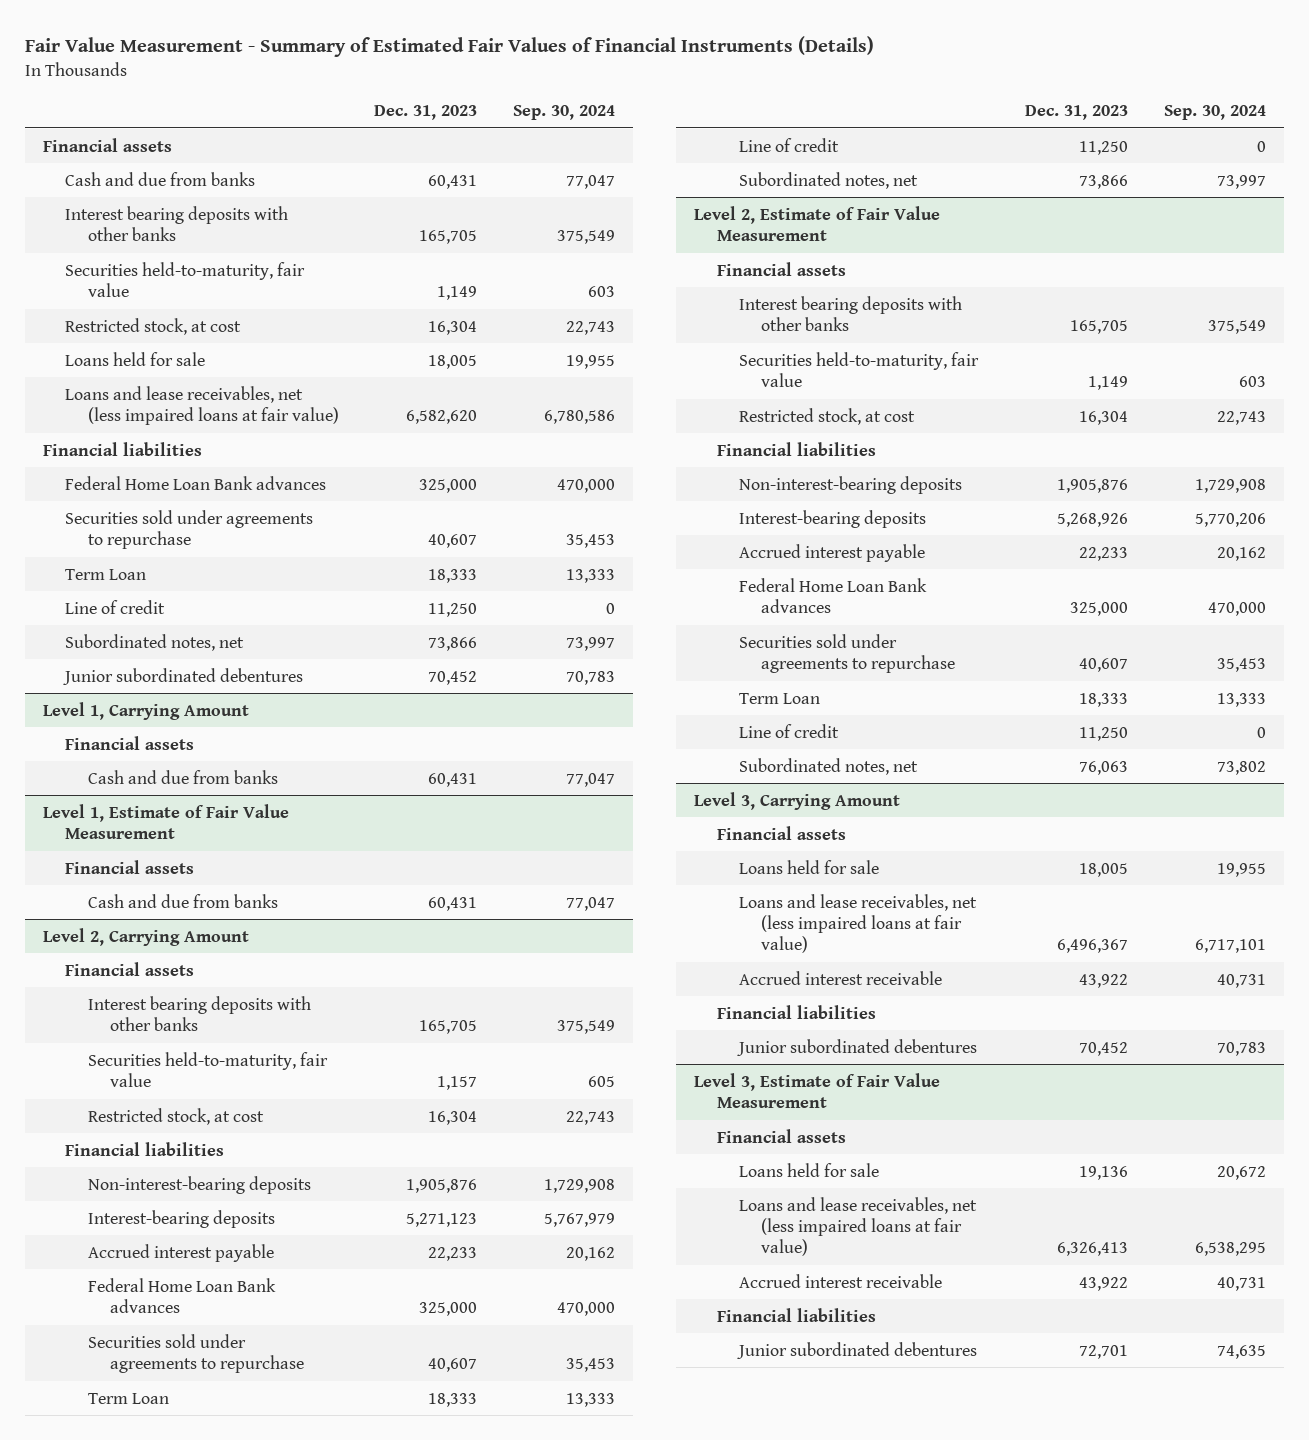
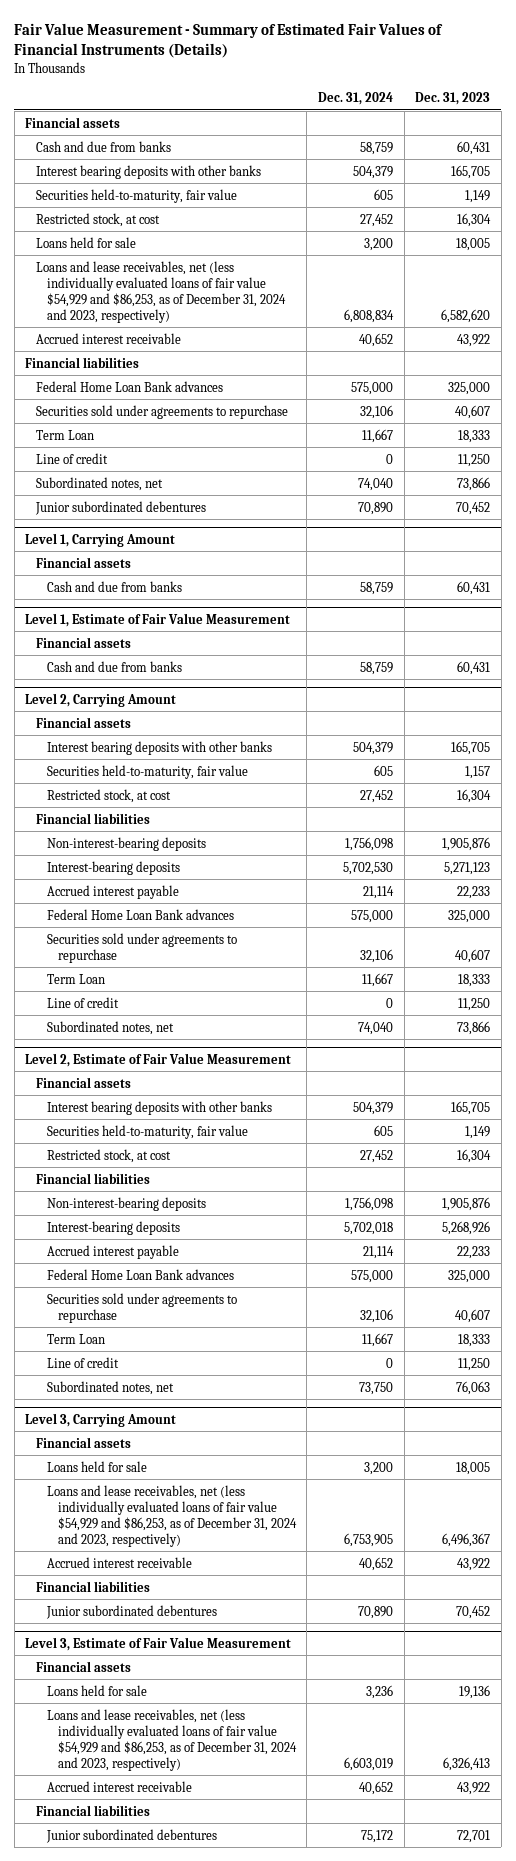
[512,104,615,120] Sep. 30, 2024 -> none
none -> [317,92,393,106] Dec. 31, 2024
[65,385,339,426] Loans and lease receivables, net (less impaired loans at fair value) -> [36,260,286,323] Loans and lease receivables, net (less individually evaluated loans of fair value $54,929 and $86,253, as of December 31, 2024 and 2023, respectively)
none -> [36,332,182,344] Accrued interest receivable
[738,893,977,954] Loans and lease receivables, net (less impaired loans at fair value) -> [46,1484,297,1547] Loans and lease receivables, net (less individually evaluated loans of fair value $54,929 and $86,253, as of December 31, 2024 and 2023, respectively)
[738,1196,977,1257] Loans and lease receivables, net (less impaired loans at fair value) -> [46,1708,297,1771] Loans and lease receivables, net (less individually evaluated loans of fair value $54,929 and $86,253, as of December 31, 2024 and 2023, respectively)

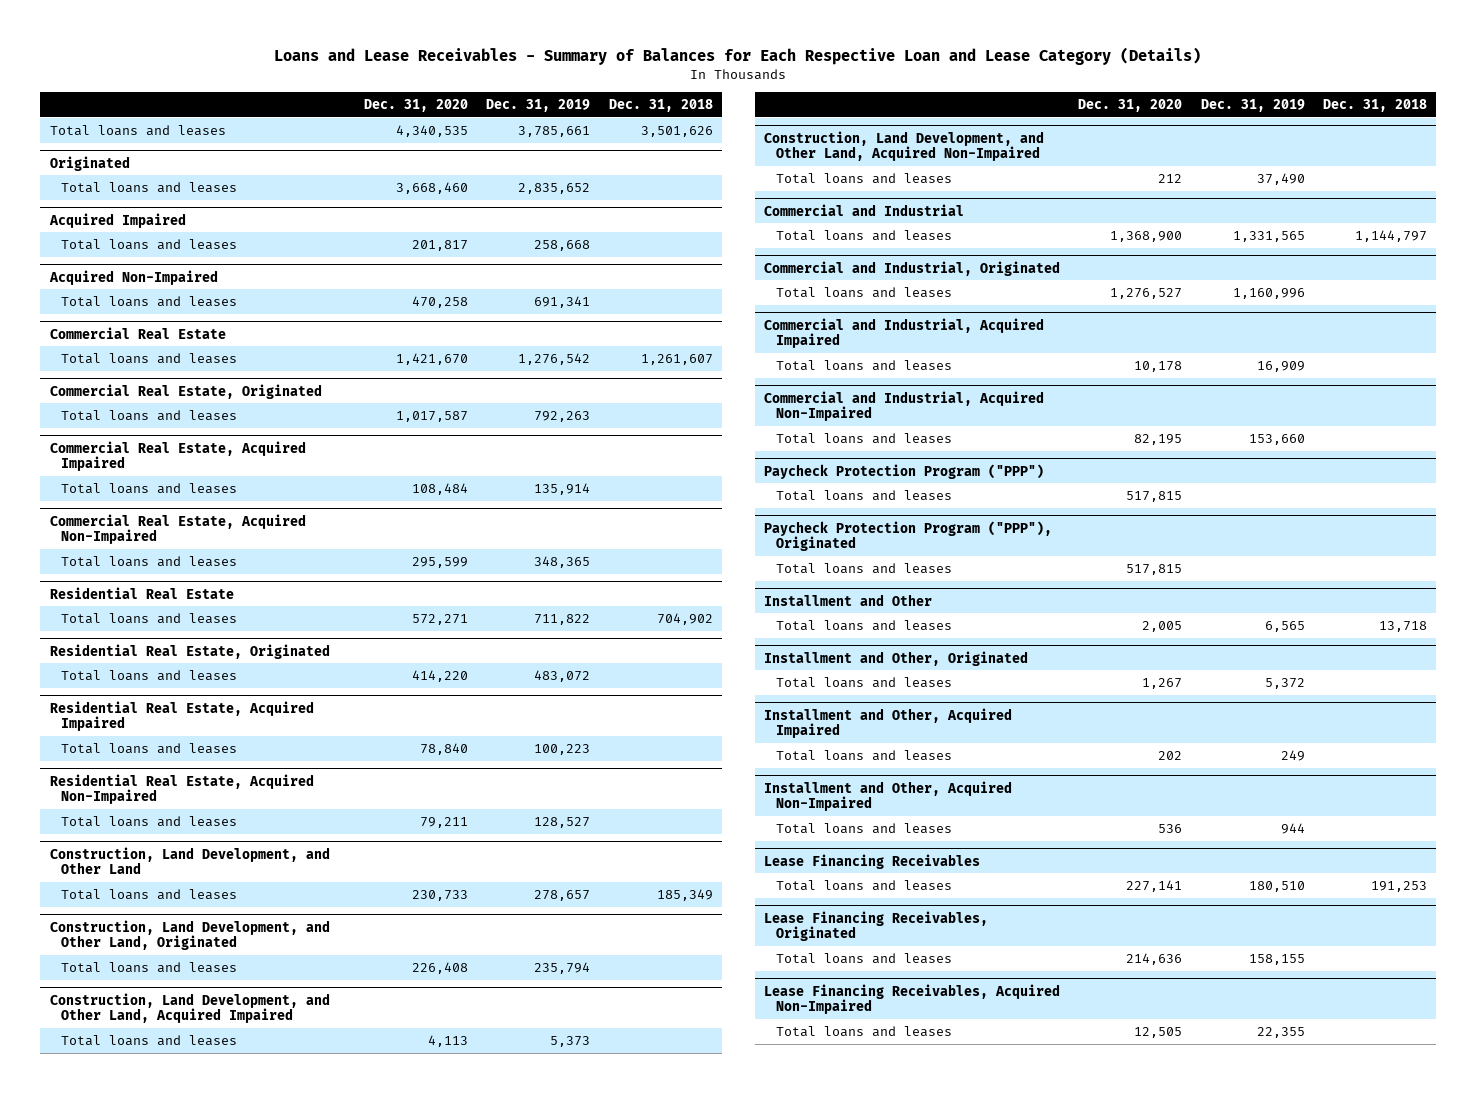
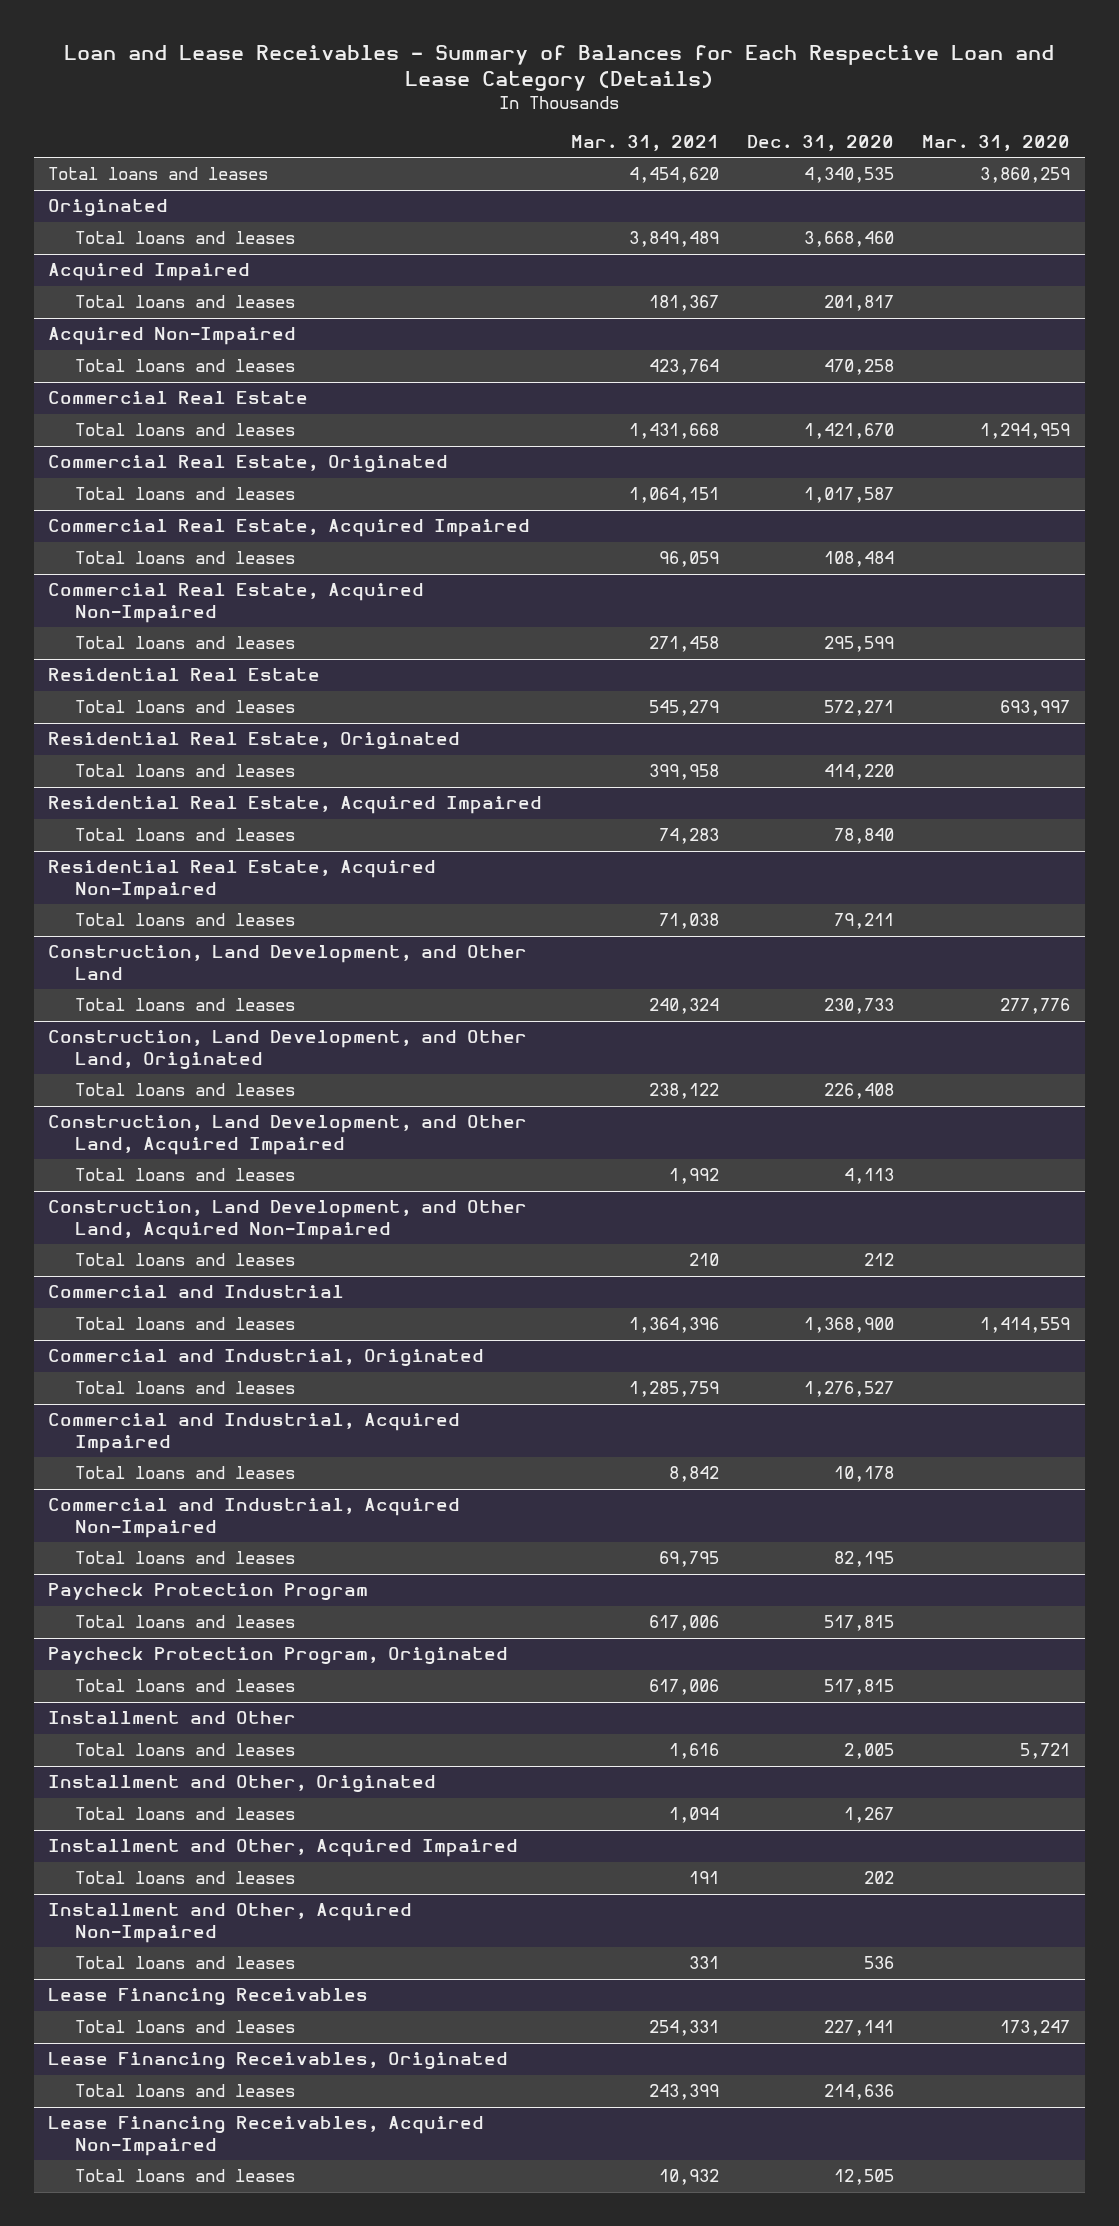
[274,46,1202,65] Loans and Lease Receivables - Summary of Balances for Each Respective Loan and Lease Category (Details) -> [64,45,1055,92] Loan and Lease Receivables - Summary of Balances for Each Respective Loan and Lease Category (Details)
[486,98,591,112] Dec. 31, 2019 -> none
[608,98,713,112] Dec. 31, 2018 -> none
none -> [570,134,719,151] Mar. 31, 2021
none -> [922,134,1071,151] Mar. 31, 2020
[764,463,1045,479] Paycheck Protection Program ("PPP") -> [48,1583,369,1602] Paycheck Protection Program
[764,520,1053,552] Paycheck Protection Program ("PPP"), Originated -> [48,1647,509,1666] Paycheck Protection Program, Originated

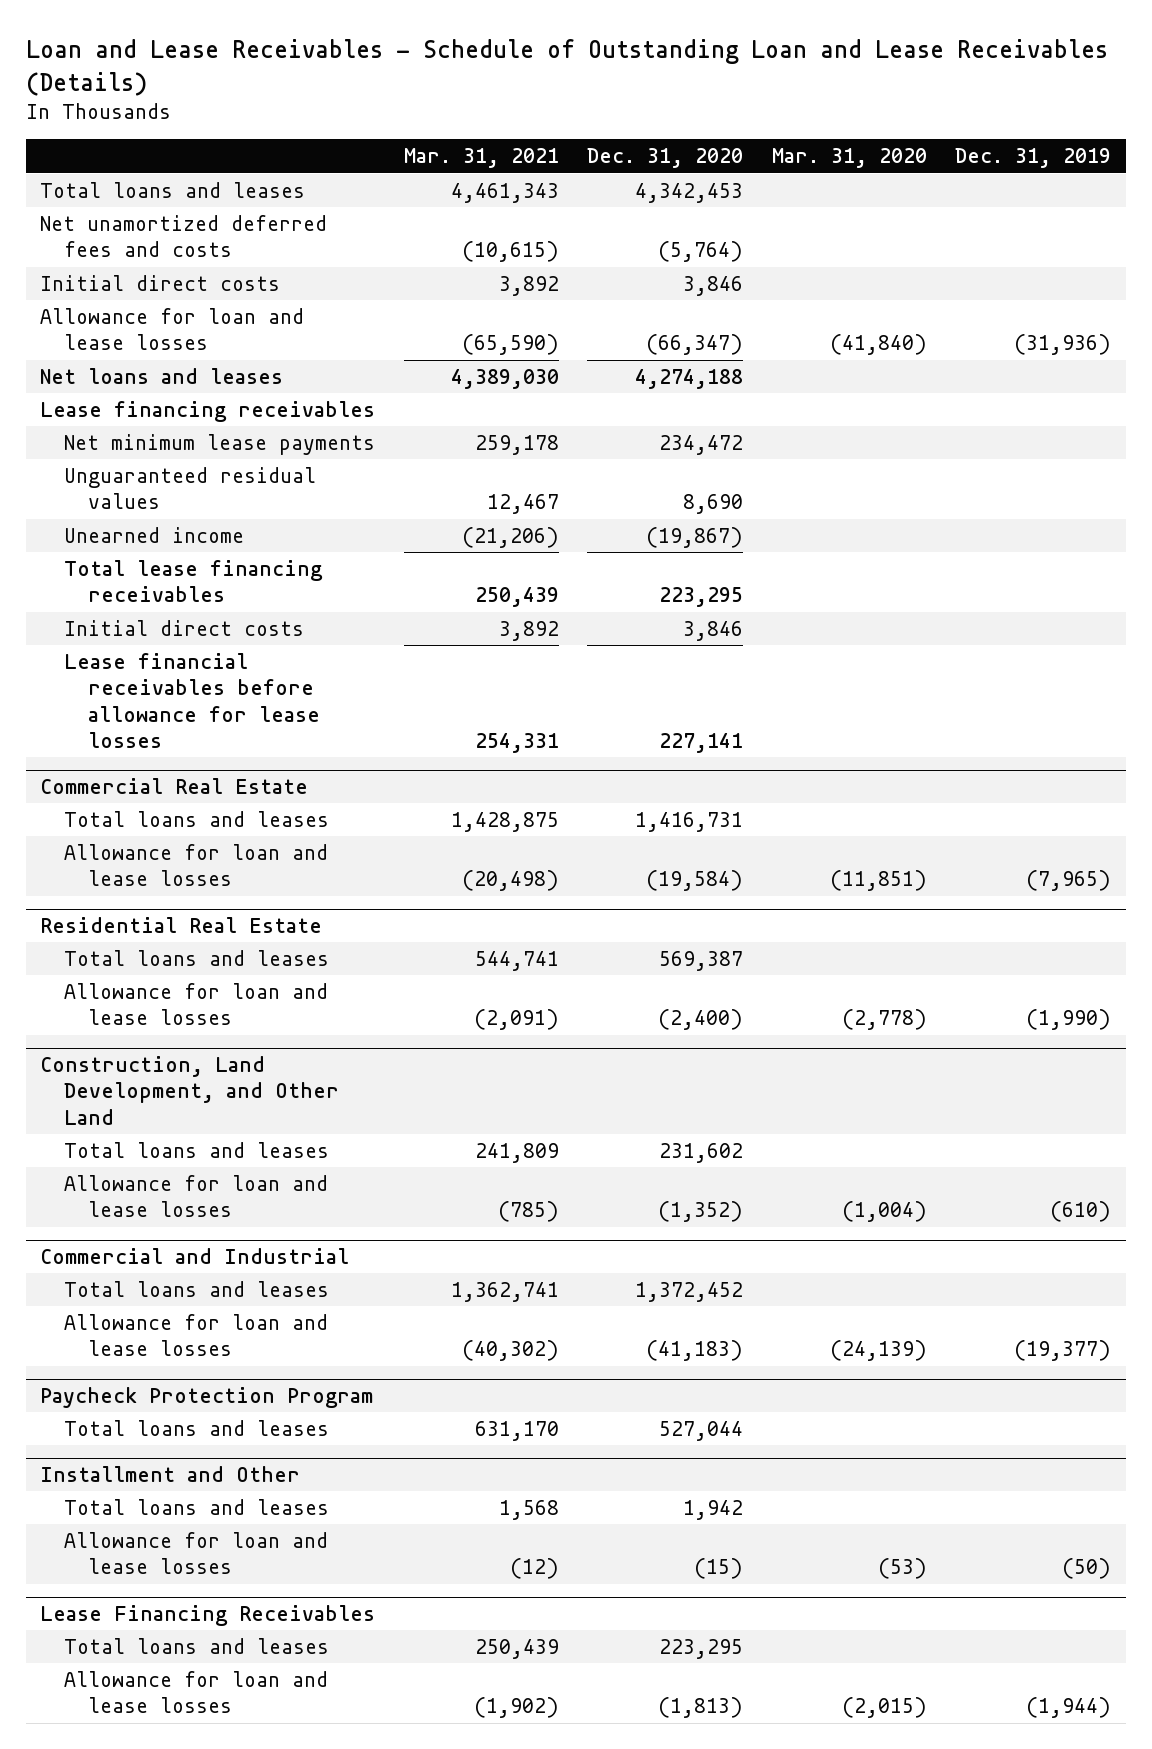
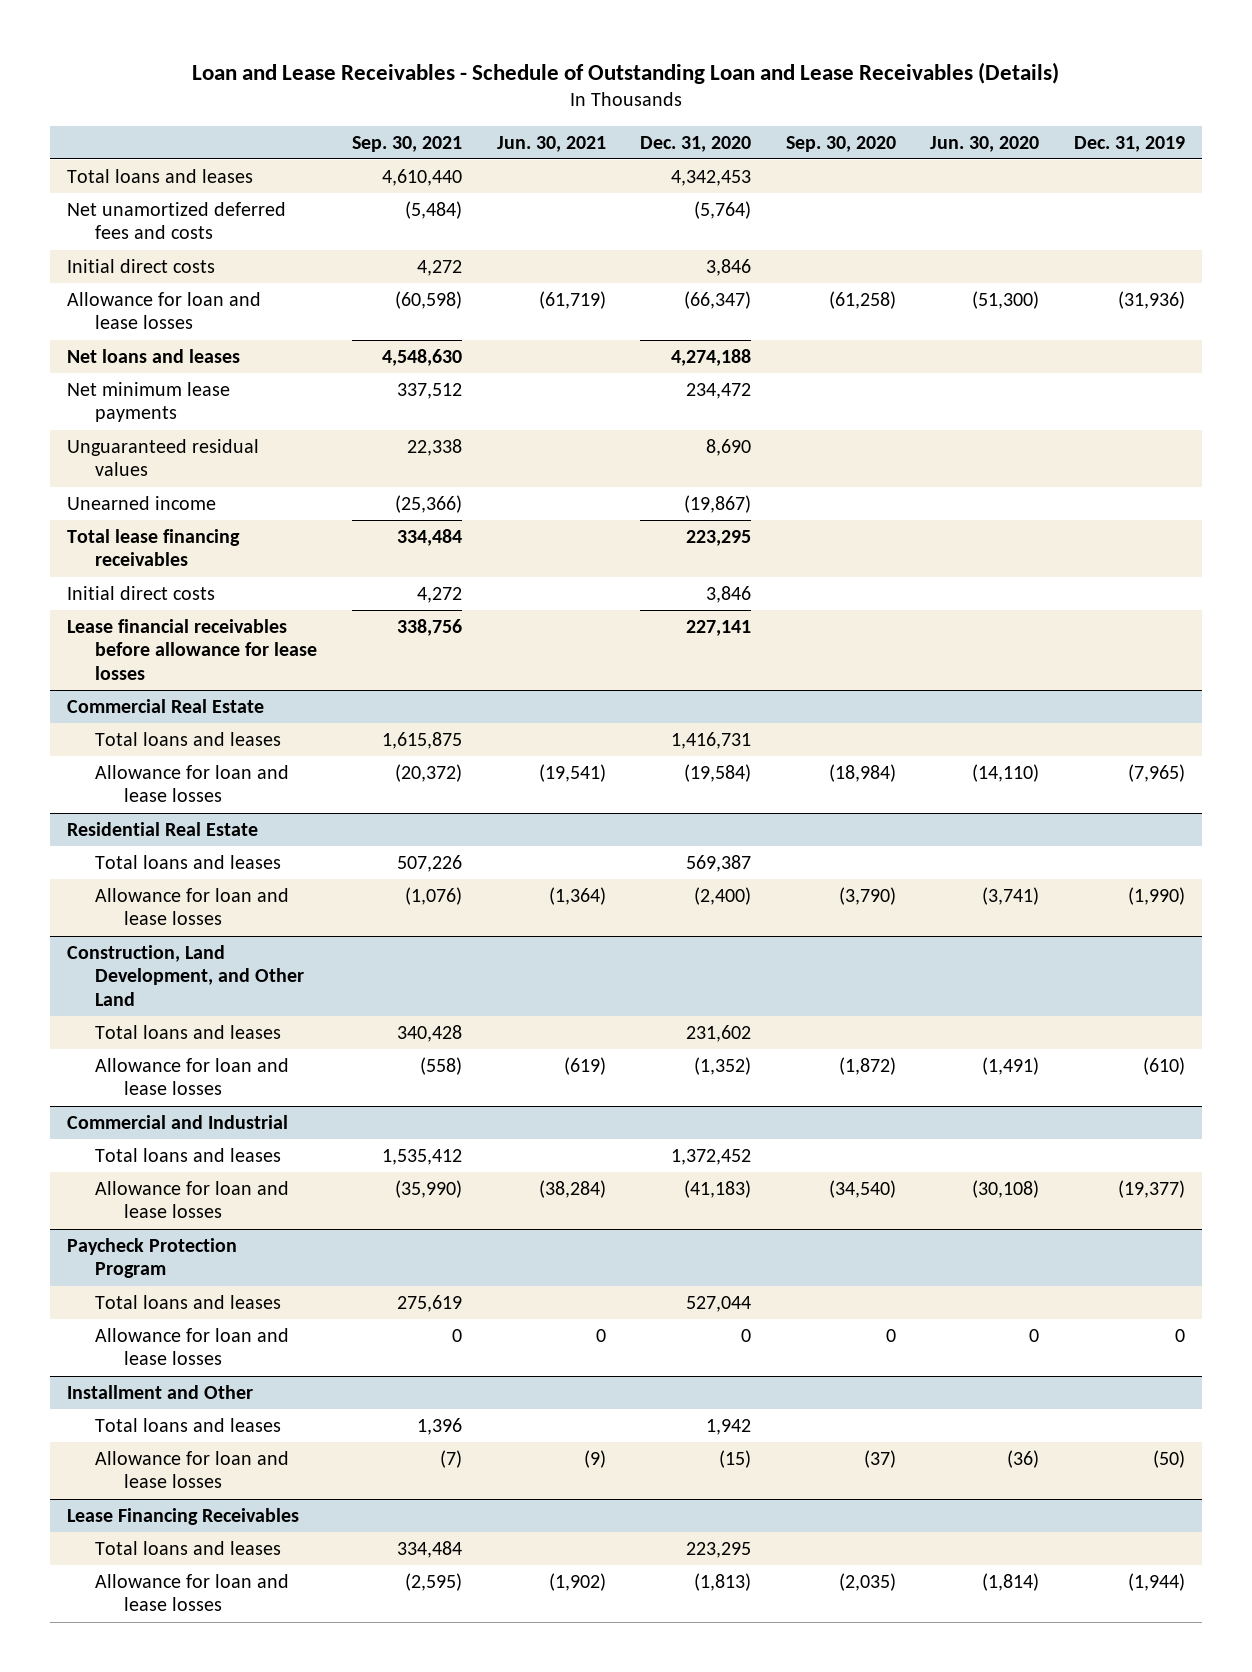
[403,148,559,169] Mar. 31, 2021 -> none
[771,148,927,169] Mar. 31, 2020 -> none
none -> [352,135,463,152] Sep. 30, 2021
none -> [496,135,606,152] Jun. 30, 2021
none -> [785,135,896,152] Sep. 30, 2020
none -> [930,135,1040,152] Jun. 30, 2020
[40,400,376,422] Lease financing receivables -> none
none -> [95,1327,290,1366] Allowance for loan and lease losses

